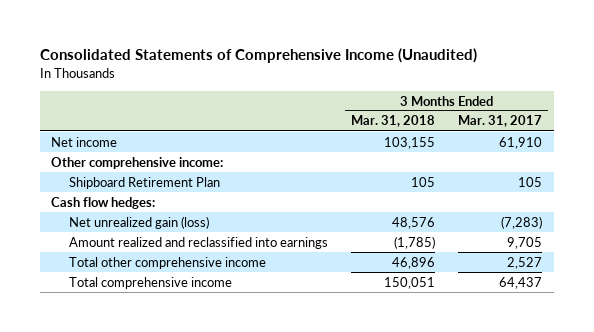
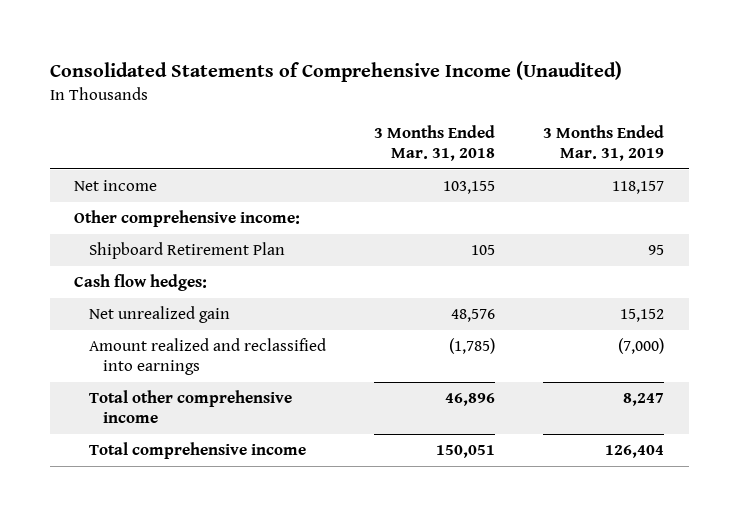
[458,115,543,128] Mar. 31, 2017 -> none
none -> [543,124,665,161] 3 Months Ended Mar. 31, 2019
[68,215,209,229] Net unrealized gain (loss) -> [88,306,230,324] Net unrealized gain

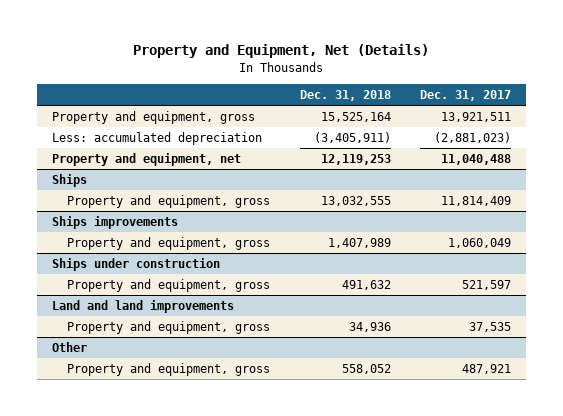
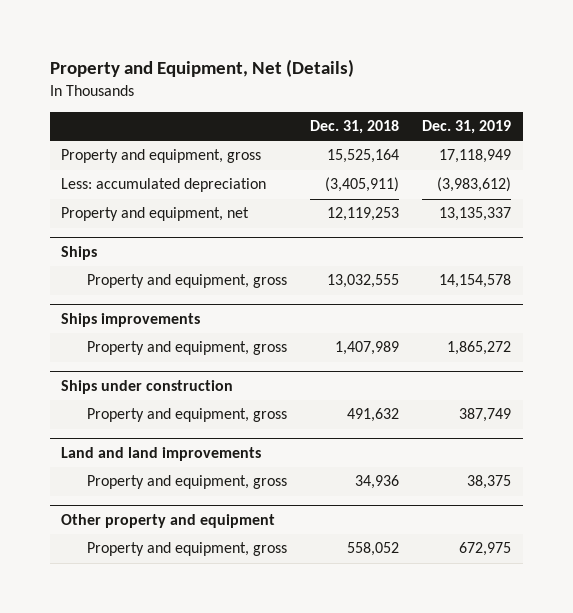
[420,89,512,101] Dec. 31, 2017 -> none
none -> [422,120,512,135] Dec. 31, 2019
[51,342,87,353] Other -> [61,514,276,529] Other property and equipment

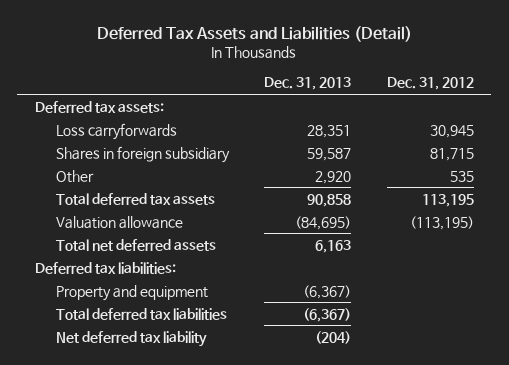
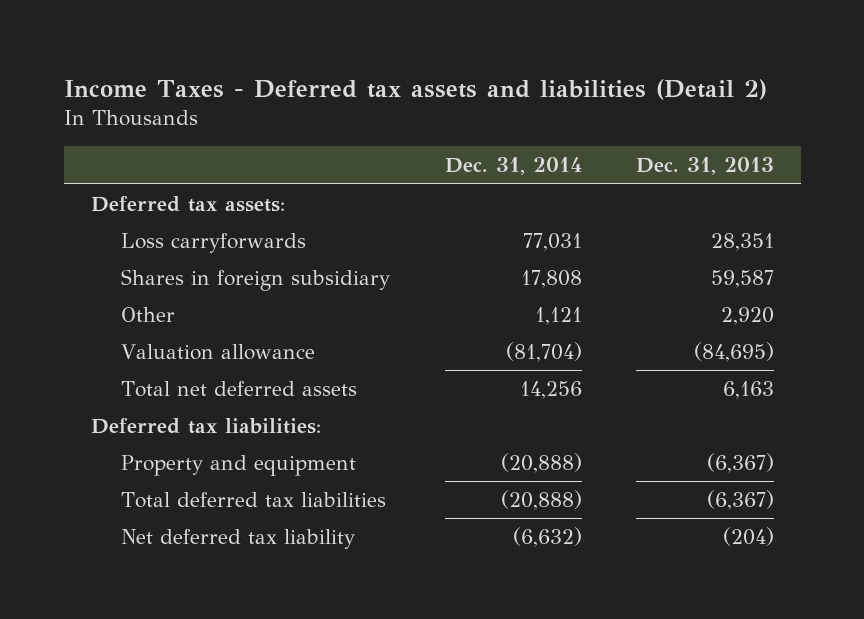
[97,25,413,42] Deferred Tax Assets and Liabilities (Detail) -> [63,78,767,100] Income Taxes - Deferred tax assets and liabilities (Detail 2)
[386,77,474,91] Dec. 31, 2012 -> none
none -> [444,157,582,176] Dec. 31, 2014
[55,192,215,205] Total deferred tax assets -> none

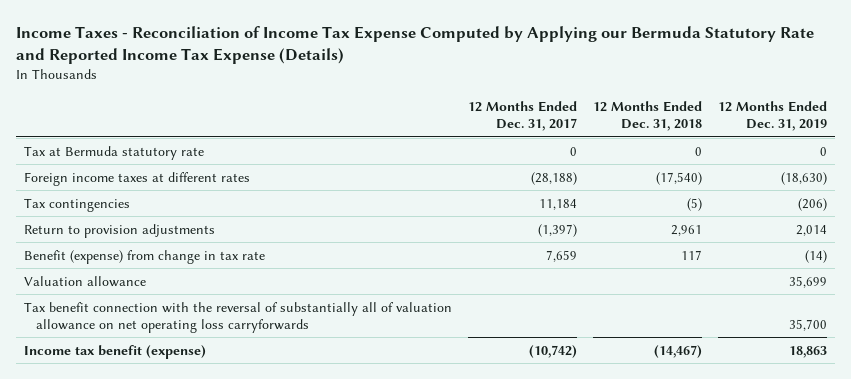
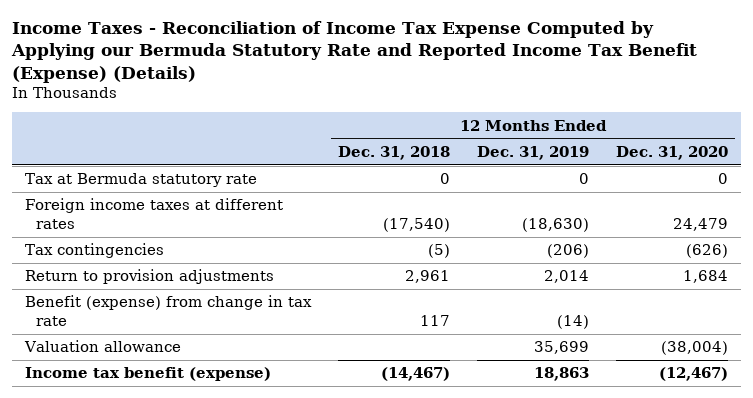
[15,26,814,65] Income Taxes - Reconciliation of Income Tax Expense Computed by Applying our Bermuda Statutory Rate and Reported Income Tax Expense (Details) -> [10,21,697,83] Income Taxes - Reconciliation of Income Tax Expense Computed by Applying our Bermuda Statutory Rate and Reported Income Tax Benefit (Expense) (Details)
[467,101,577,132] 12 Months Ended Dec. 31, 2017 -> none
none -> [615,145,728,160] Dec. 31, 2020
[23,301,452,333] Tax benefit connection with the reversal of substantially all of valuation allowance on net operating loss carryforwards -> none

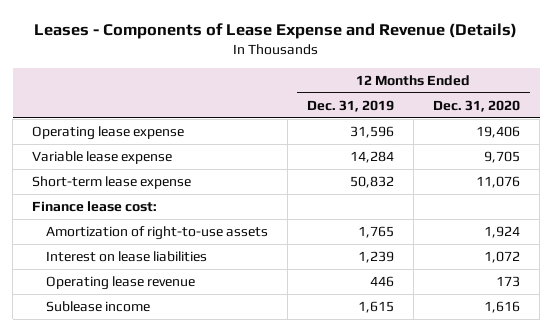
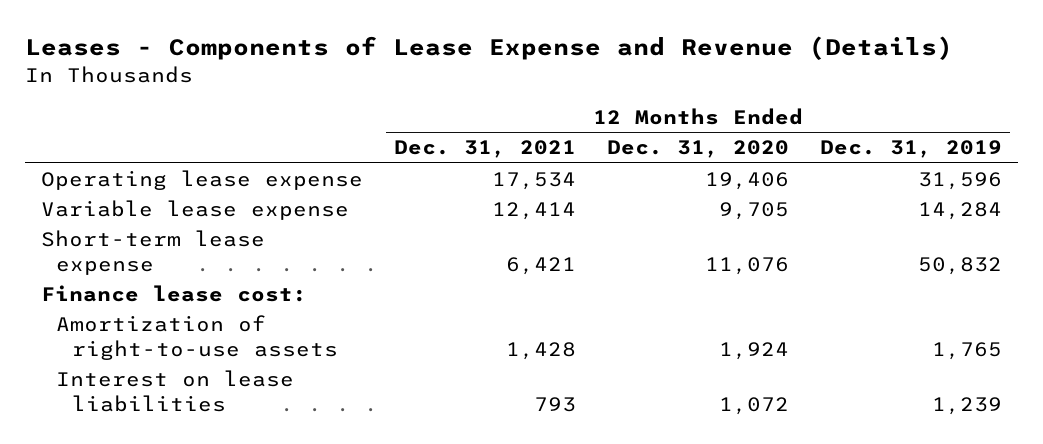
none -> [393,140,576,159] Dec. 31, 2021
[45,276,195,291] Operating lease revenue -> none
[45,301,150,313] Sublease income -> none

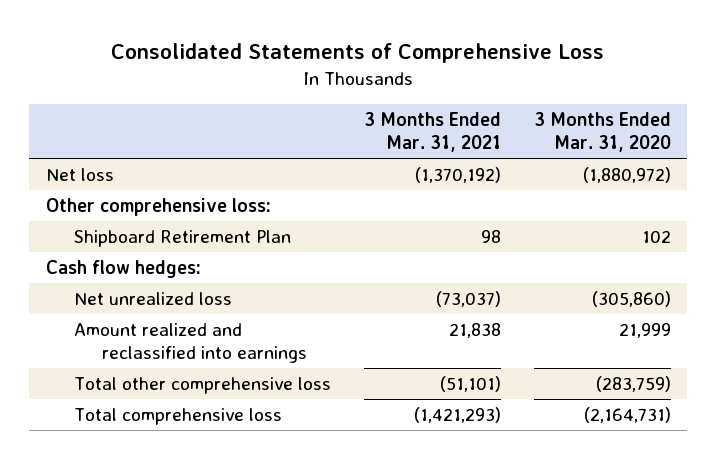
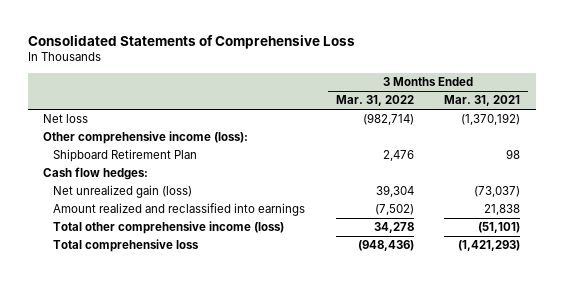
[533,112,671,153] 3 Months Ended Mar. 31, 2020 -> none
none -> [335,95,414,107] Mar. 31, 2022
[45,198,271,217] Other comprehensive loss: -> [42,131,248,145] Other comprehensive income (loss):
[73,292,232,306] Net unrealized loss -> [52,185,192,199] Net unrealized gain (loss)
[73,377,331,395] Total other comprehensive loss -> [52,221,284,235] Total other comprehensive income (loss)

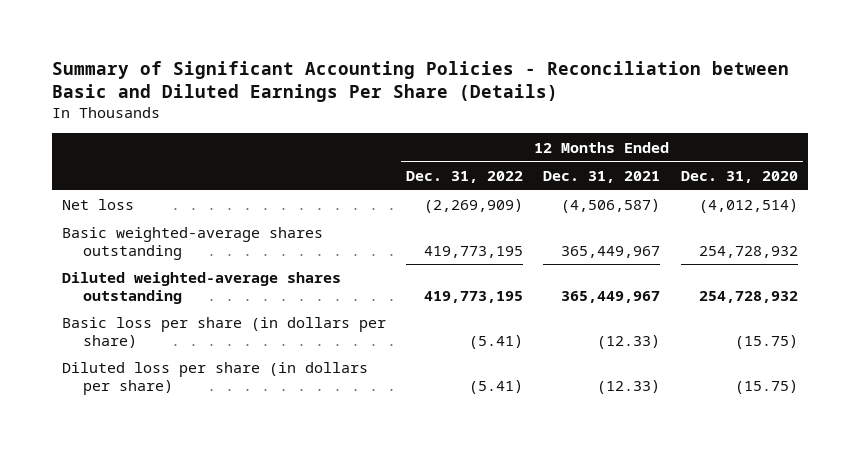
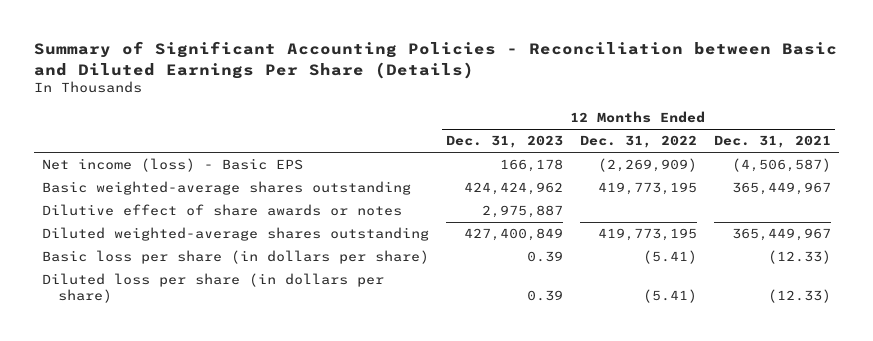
[680,170,798,183] Dec. 31, 2020 -> none
none -> [445,135,563,149] Dec. 31, 2023
[61,199,134,211] Net loss -> [42,158,304,173] Net income (loss) - Basic EPS
none -> [42,204,403,217] Dilutive effect of share awards or notes

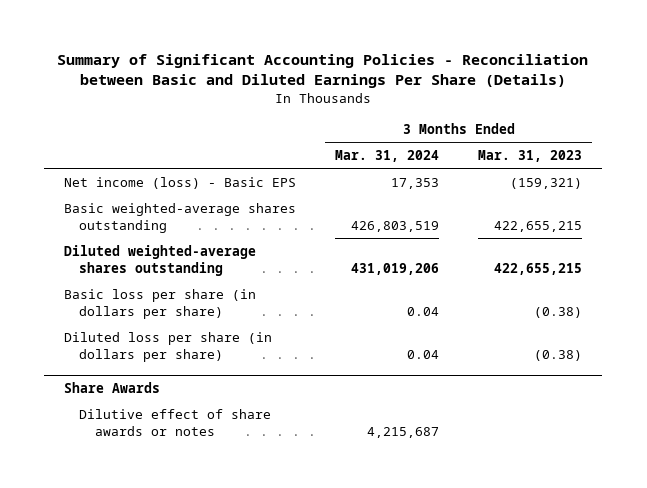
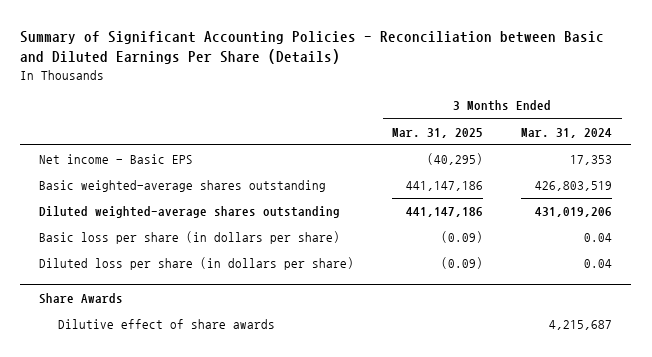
[478,150,583,163] Mar. 31, 2023 -> none
none -> [392,127,484,138] Mar. 31, 2025
[64,176,297,189] Net income (loss) - Basic EPS -> [39,154,194,165] Net income - Basic EPS
[79,408,272,436] Dilutive effect of share awards or notes -> [58,319,276,330] Dilutive effect of share awards

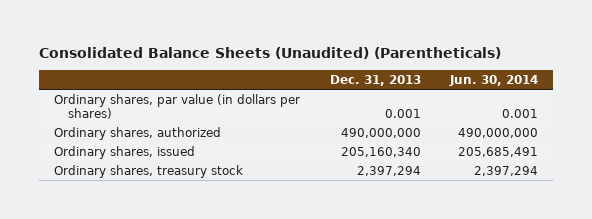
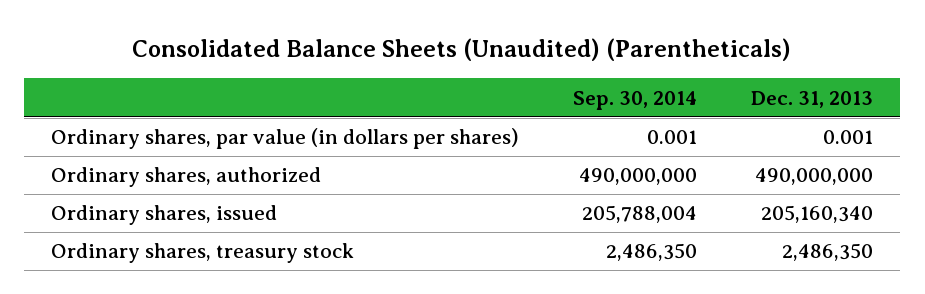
[449,74,539,86] Jun. 30, 2014 -> none
none -> [573,90,698,110] Sep. 30, 2014
[356,166,421,177] 2,397,294 -> [782,243,874,262] 2,486,350

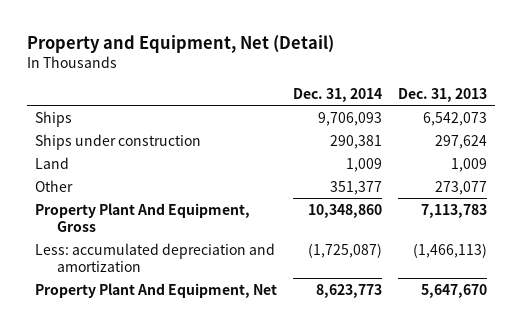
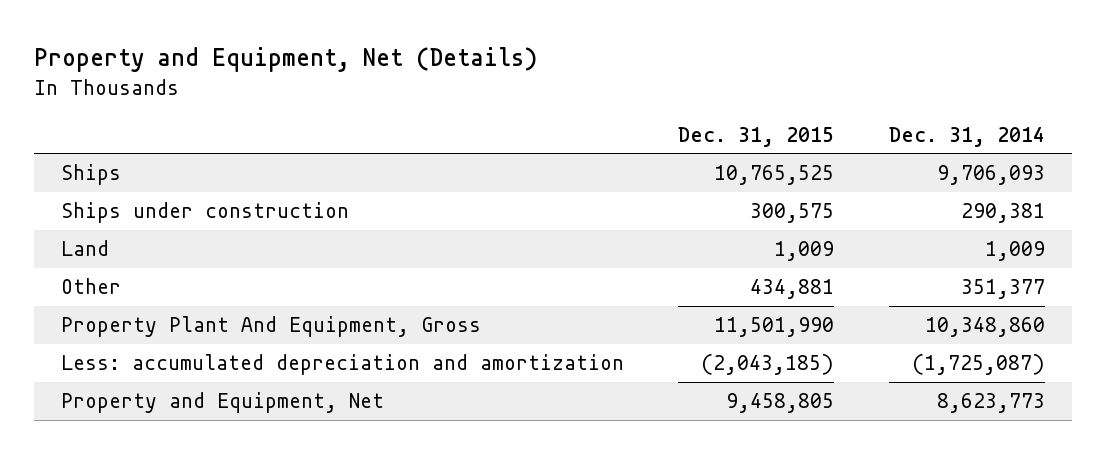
[26,34,334,53] Property and Equipment, Net (Detail) -> [33,47,537,73] Property and Equipment, Net (Details)
[398,87,488,102] Dec. 31, 2013 -> none
none -> [678,126,835,147] Dec. 31, 2015
[34,282,277,298] Property Plant And Equipment, Net -> [60,392,384,414] Property and Equipment, Net

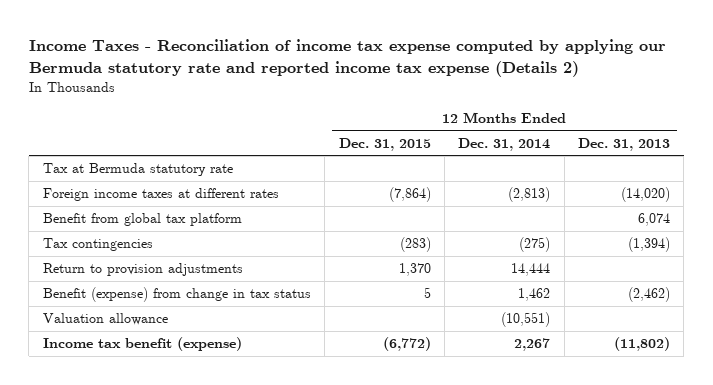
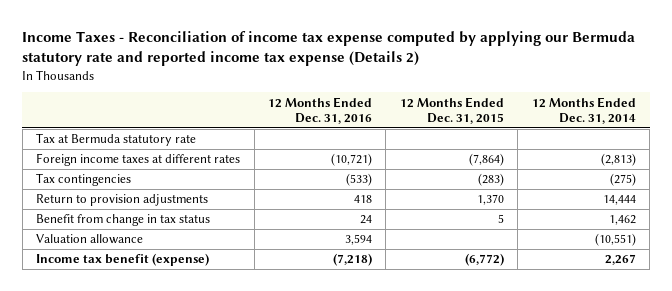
[578,137,671,151] Dec. 31, 2013 -> none
none -> [267,96,372,125] 12 Months Ended Dec. 31, 2016
[42,213,242,227] Benefit from global tax platform -> none
[42,287,311,303] Benefit (expense) from change in tax status -> [36,214,211,227] Benefit from change in tax status

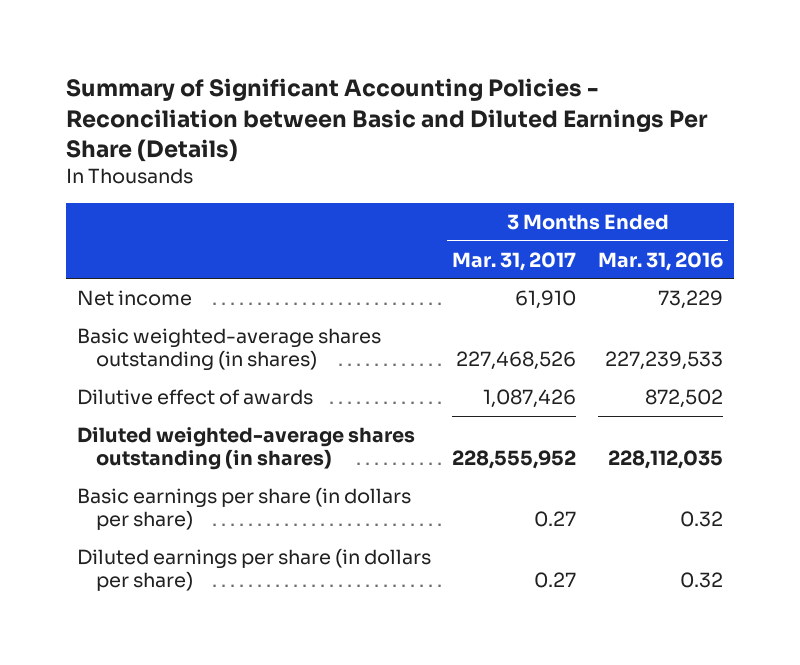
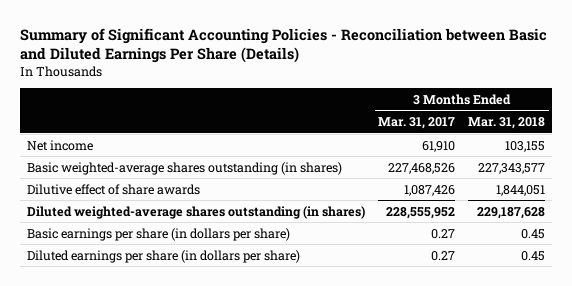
[597,251,723,271] Mar. 31, 2016 -> none
none -> [468,116,546,129] Mar. 31, 2018
[76,389,313,406] Dilutive effect of awards -> [27,183,201,195] Dilutive effect of share awards

